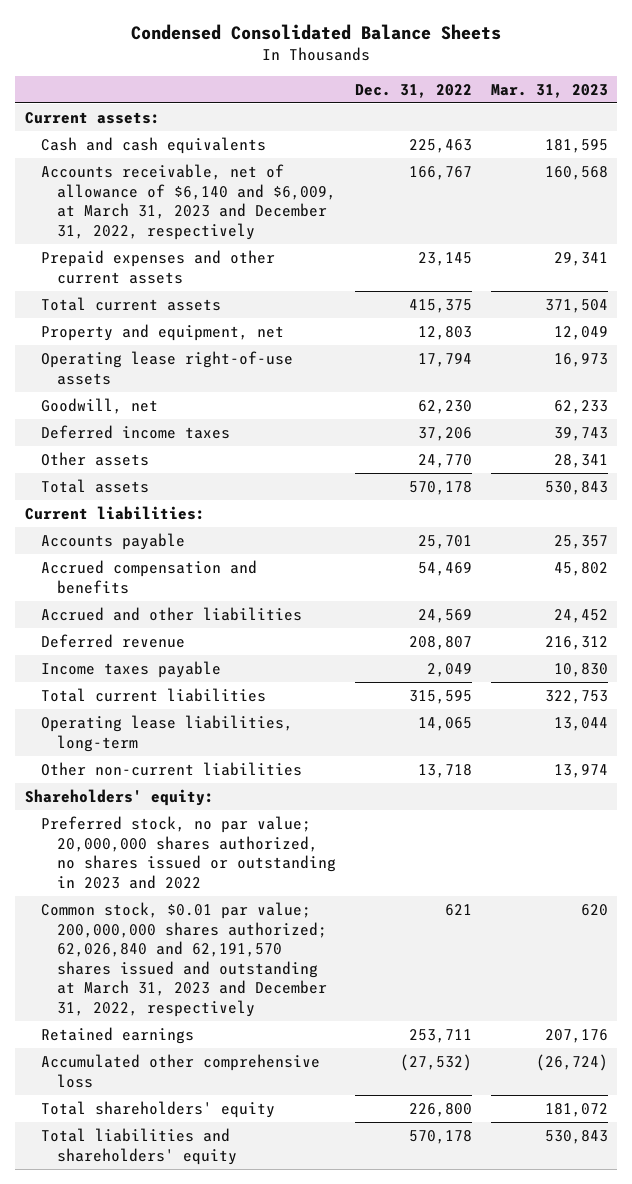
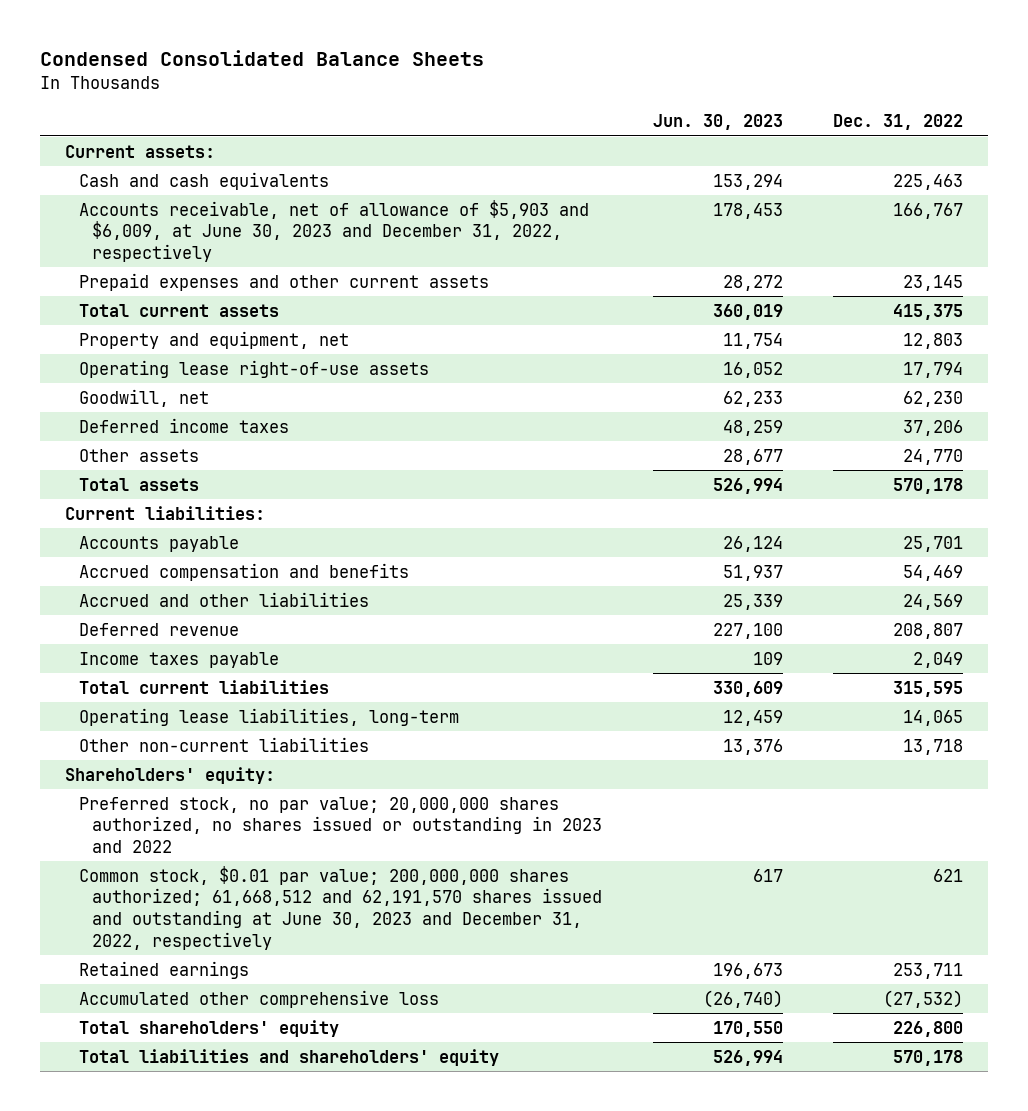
[490,83,608,98] Mar. 31, 2023 -> none
none -> [652,114,783,131] Jun. 30, 2023
[40,163,336,240] Accounts receivable, net of allowance of $6,140 and $6,009, at March 31, 2023 and December 31, 2022, respectively -> [78,199,589,263] Accounts receivable, net of allowance of $5,903 and $6,009, at June 30, 2023 and December 31, 2022, respectively
[40,901,327,1017] Common stock, $0.01 par value; 200,000,000 shares authorized; 62,026,840 and 62,191,570 shares issued and outstanding at March 31, 2023 and December 31, 2022, respectively -> [78,865,603,950] Common stock, $0.01 par value; 200,000,000 shares authorized; 61,668,512 and 62,191,570 shares issued and outstanding at June 30, 2023 and December 31, 2022, respectively

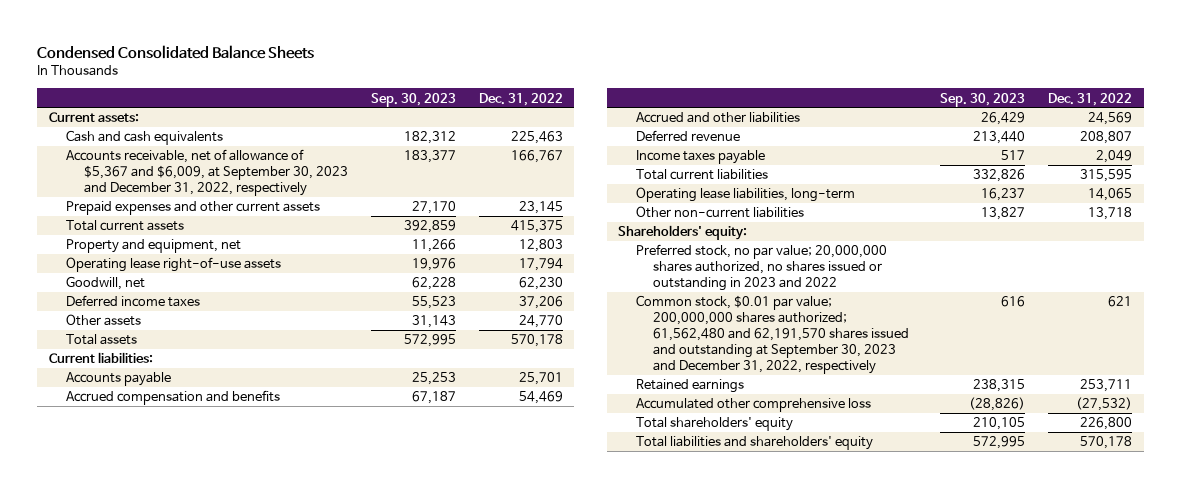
[652,114,783,131] Jun. 30, 2023 -> none
none -> [370,92,456,107] Sep. 30, 2023
[78,199,589,263] Accounts receivable, net of allowance of $5,903 and $6,009, at June 30, 2023 and December 31, 2022, respectively -> [66,149,348,197] Accounts receivable, net of allowance of $5,367 and $6,009, at September 30, 2023 and December 31, 2022, respectively
[78,865,603,950] Common stock, $0.01 par value; 200,000,000 shares authorized; 61,668,512 and 62,191,570 shares issued and outstanding at June 30, 2023 and December 31, 2022, respectively -> [635,295,910,375] Common stock, $0.01 par value; 200,000,000 shares authorized; 61,562,480 and 62,191,570 shares issued and outstanding at September 30, 2023 and December 31, 2022, respectively

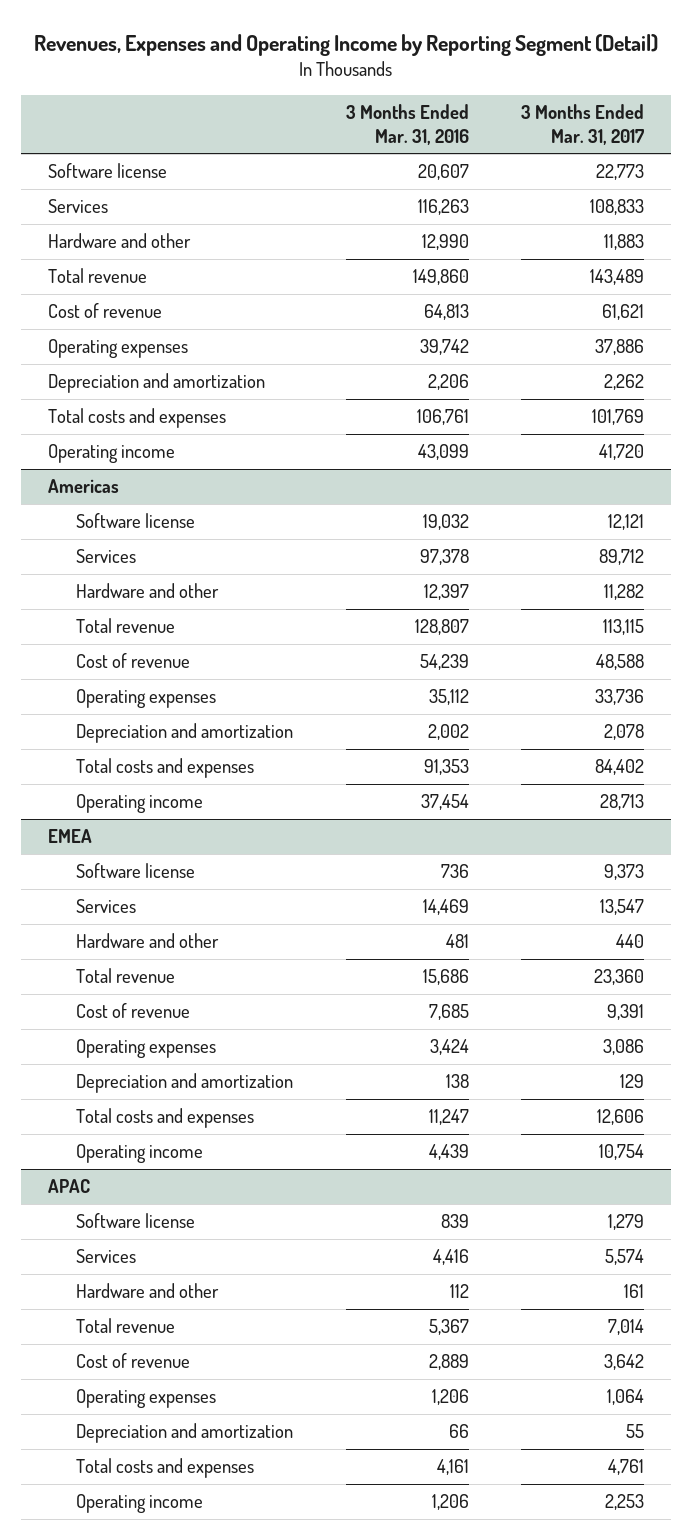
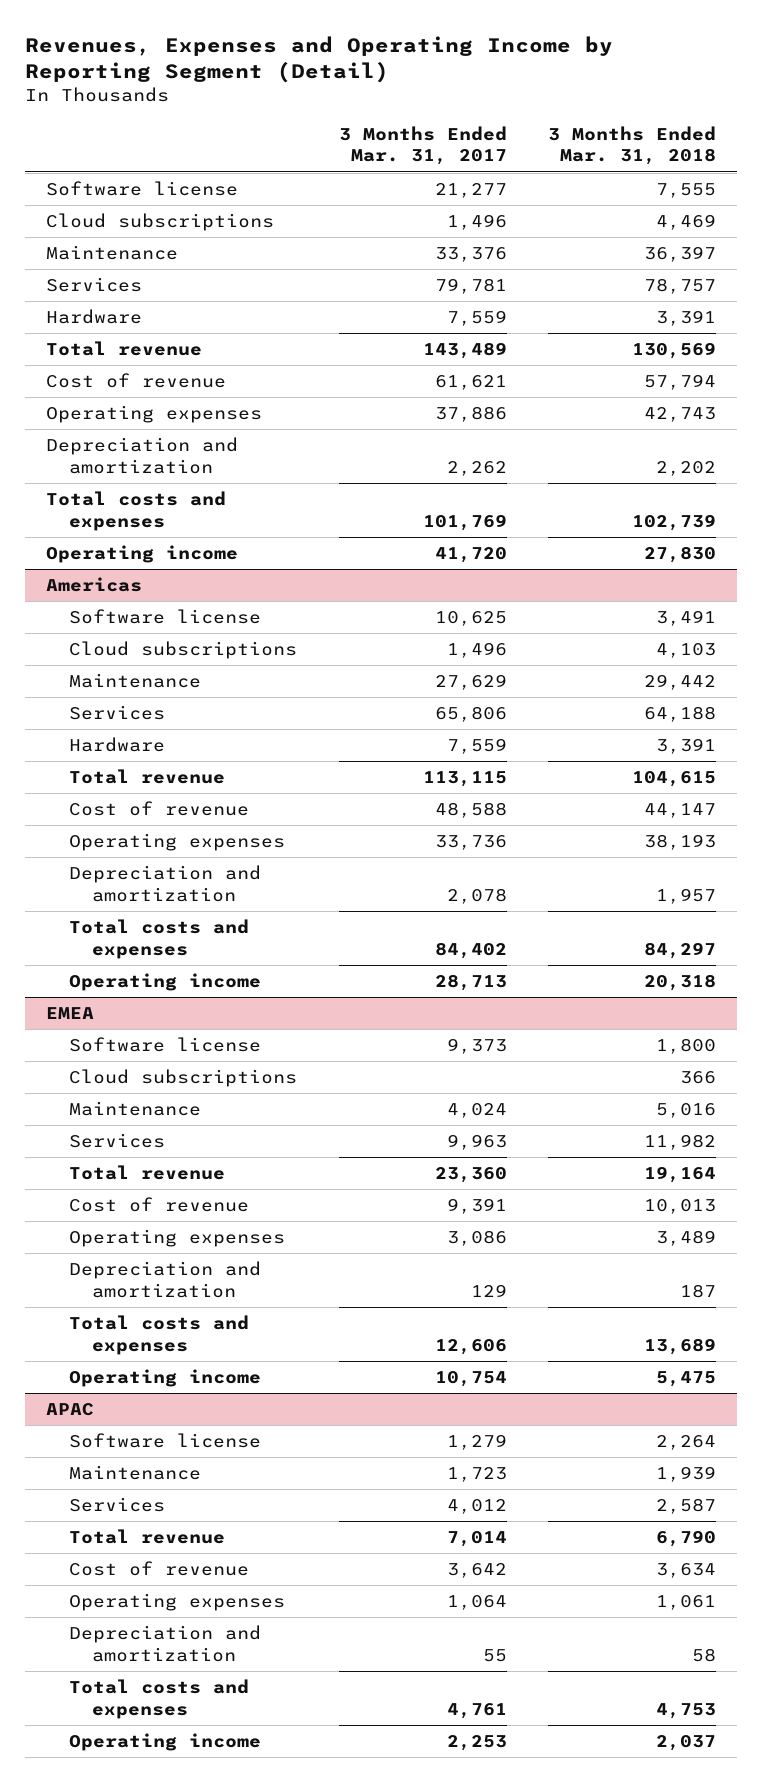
[345,103,469,145] 3 Months Ended Mar. 31, 2016 -> none
none -> [548,125,717,166] 3 Months Ended Mar. 31, 2018
[47,233,191,249] Hardware and other -> none
[596,164,645,181] 22,773 -> [434,183,507,199] 21,277
none -> [45,213,274,232] Cloud subscriptions
none -> [45,245,178,261] Maintenance
[590,199,645,216] 108,833 -> [434,278,507,295] 79,781
none -> [45,309,142,325] Hardware
[75,583,219,599] Hardware and other -> none
[608,514,645,531] 12,121 -> [434,611,507,627] 10,625
none -> [69,641,298,660] Cloud subscriptions
none -> [69,673,202,689] Maintenance
[599,549,645,566] 89,712 -> [434,706,507,723] 65,806
none -> [69,737,166,753] Hardware
[75,933,219,949] Hardware and other -> none
none -> [69,1069,298,1088] Cloud subscriptions
none -> [69,1101,202,1117] Maintenance
[600,899,645,916] 13,547 -> [446,1134,507,1151] 9,963
[75,1283,219,1299] Hardware and other -> none
none -> [69,1465,202,1481] Maintenance
[605,1249,645,1266] 5,574 -> [446,1499,507,1515] 4,012

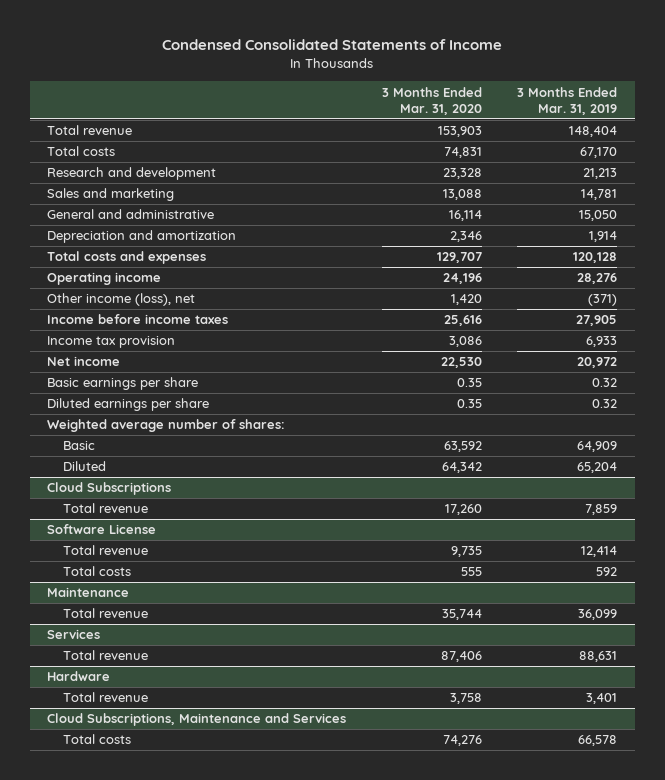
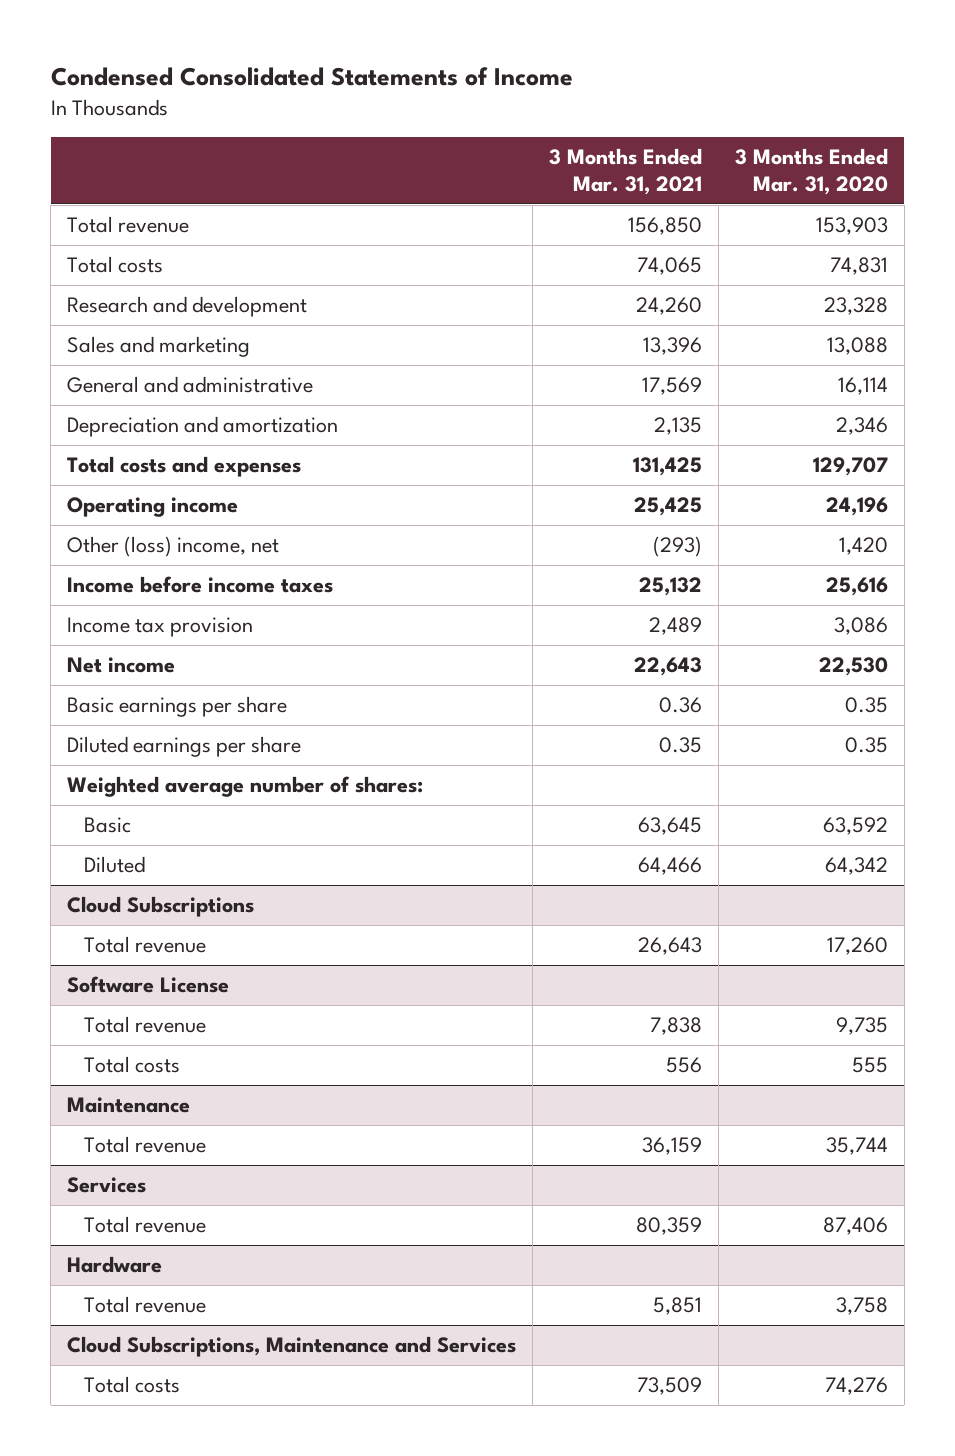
[517,86,618,115] 3 Months Ended Mar. 31, 2019 -> none
none -> [548,148,702,196] 3 Months Ended Mar. 31, 2021
[47,293,196,307] Other income (loss), net -> [67,536,280,558] Other (loss) income, net

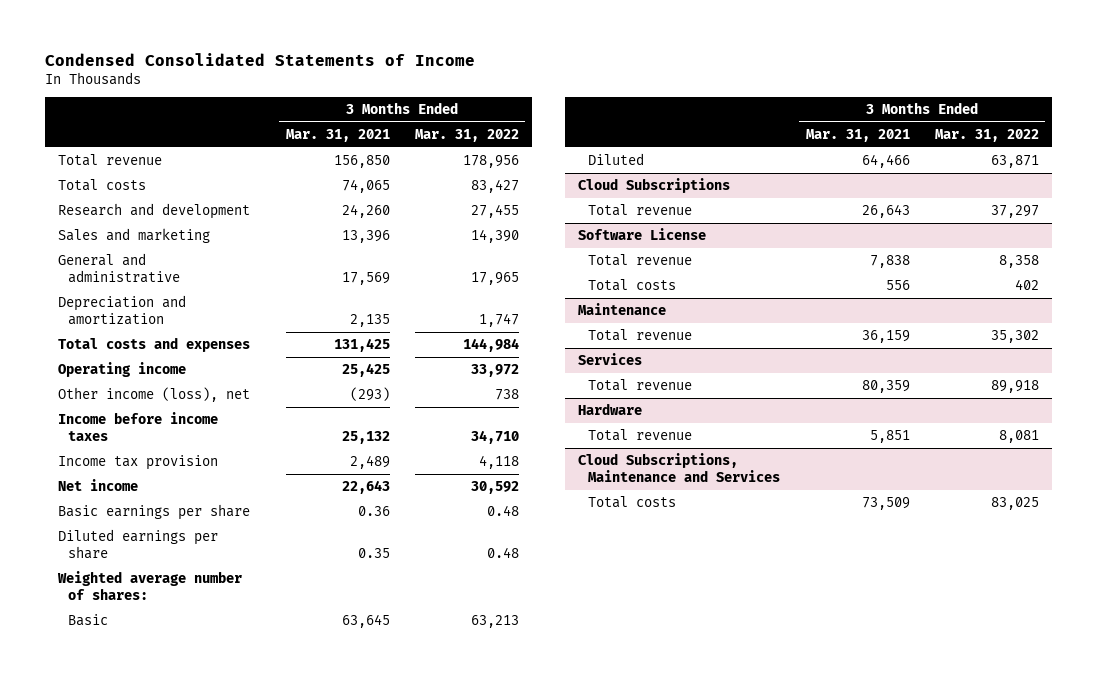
[734,148,888,196] 3 Months Ended Mar. 31, 2020 -> none
none -> [415,129,520,143] Mar. 31, 2022
[67,536,280,558] Other (loss) income, net -> [57,387,250,403] Other income (loss), net

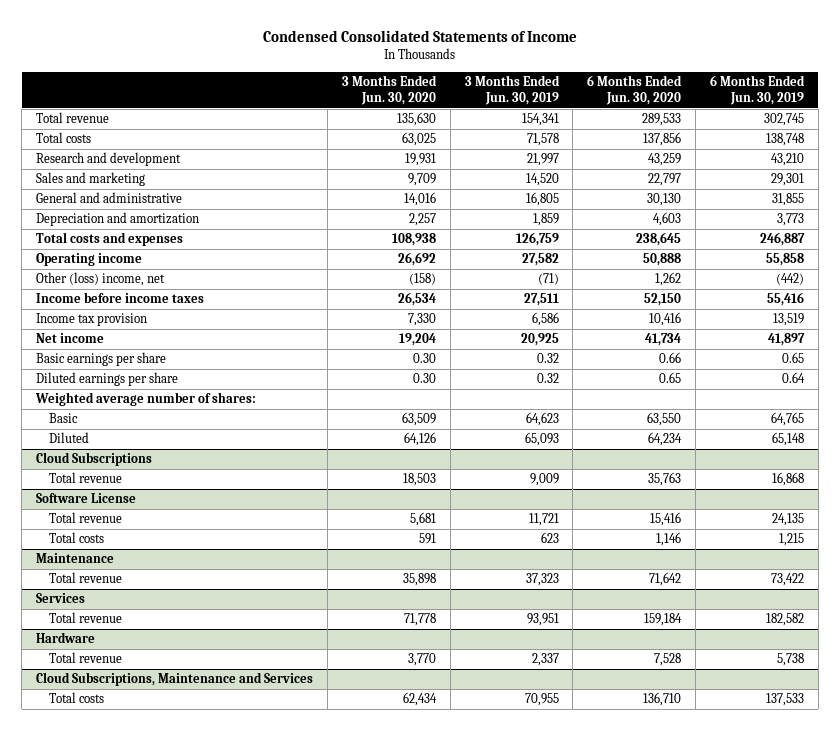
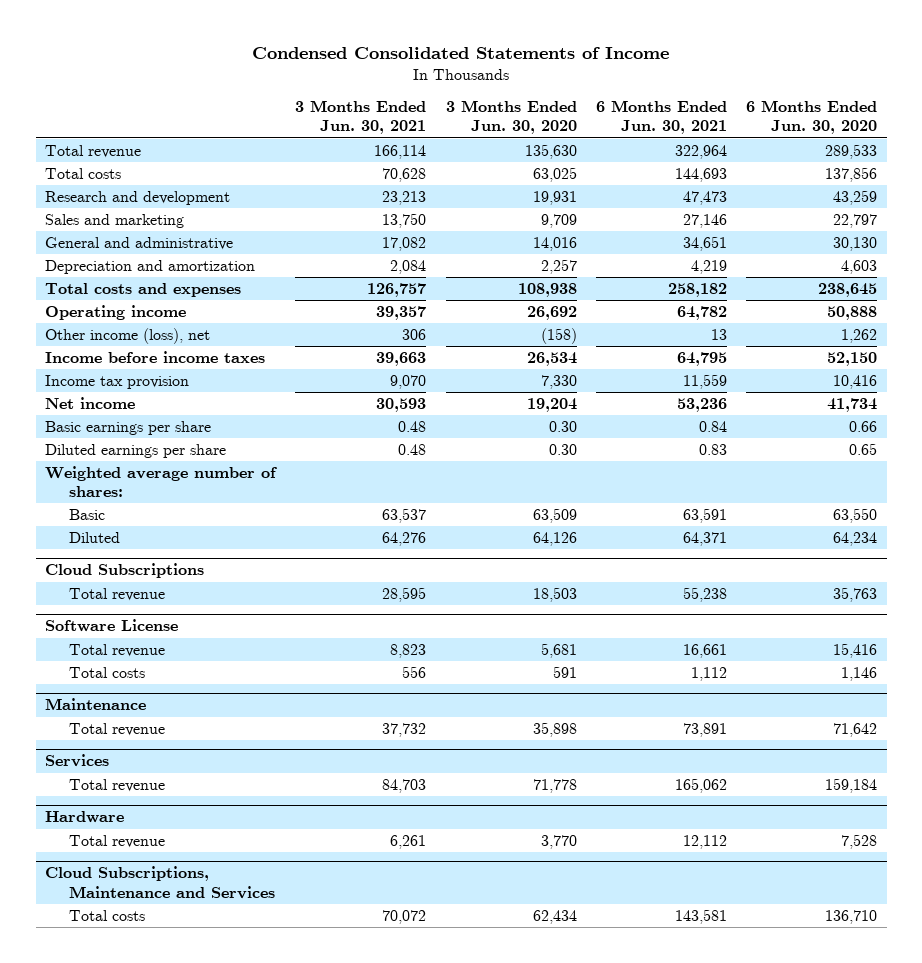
[464,75,560,106] 3 Months Ended Jun. 30, 2019 -> none
[710,75,806,106] 6 Months Ended Jun. 30, 2019 -> none
none -> [295,99,427,135] 3 Months Ended Jun. 30, 2021
none -> [596,99,728,135] 6 Months Ended Jun. 30, 2021
[36,272,166,287] Other (loss) income, net -> [45,327,211,344] Other income (loss), net

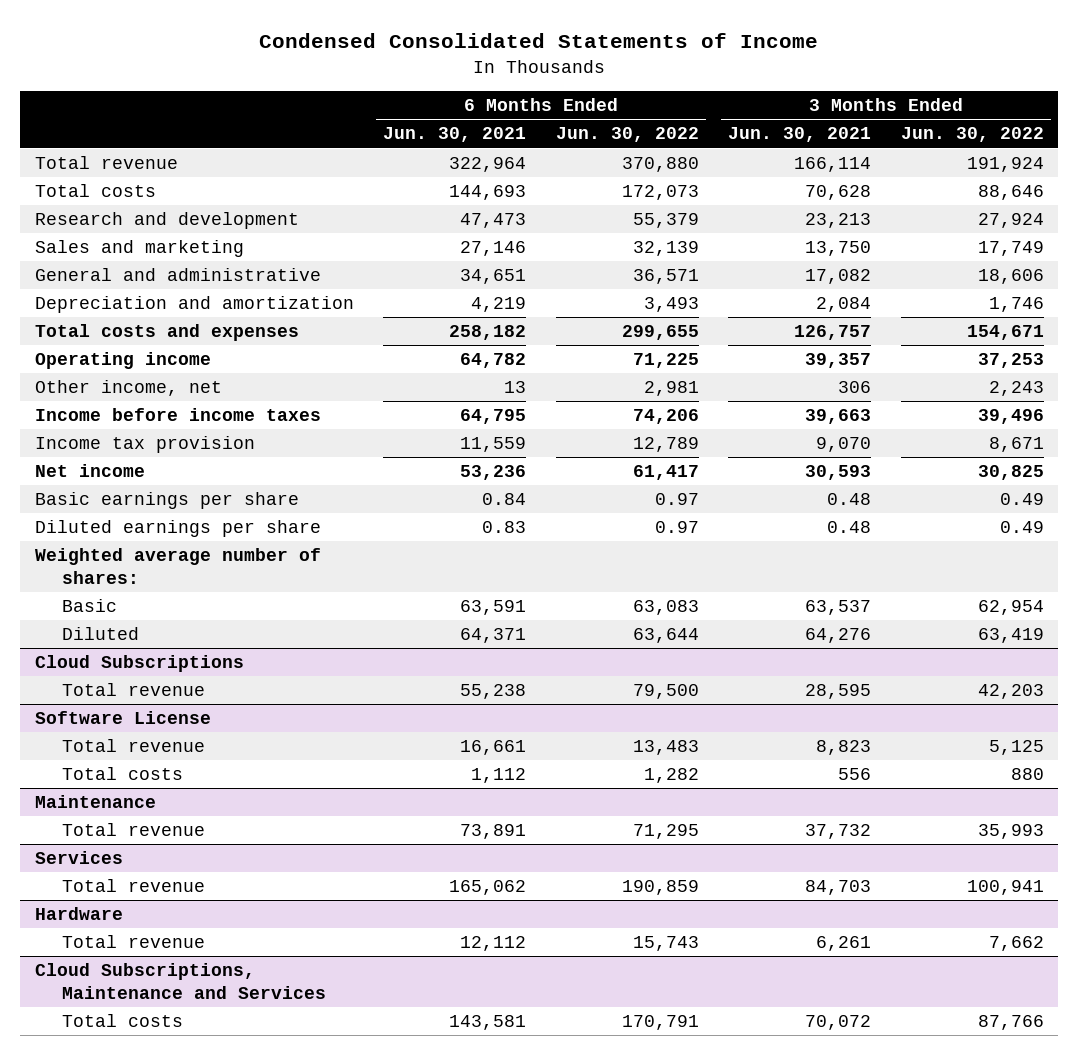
[445,99,577,135] 3 Months Ended Jun. 30, 2020 -> none
[746,99,878,135] 6 Months Ended Jun. 30, 2020 -> none
none -> [555,127,699,143] Jun. 30, 2022
none -> [900,127,1044,143] Jun. 30, 2022
[45,327,211,344] Other income (loss), net -> [34,380,222,397] Other income, net

